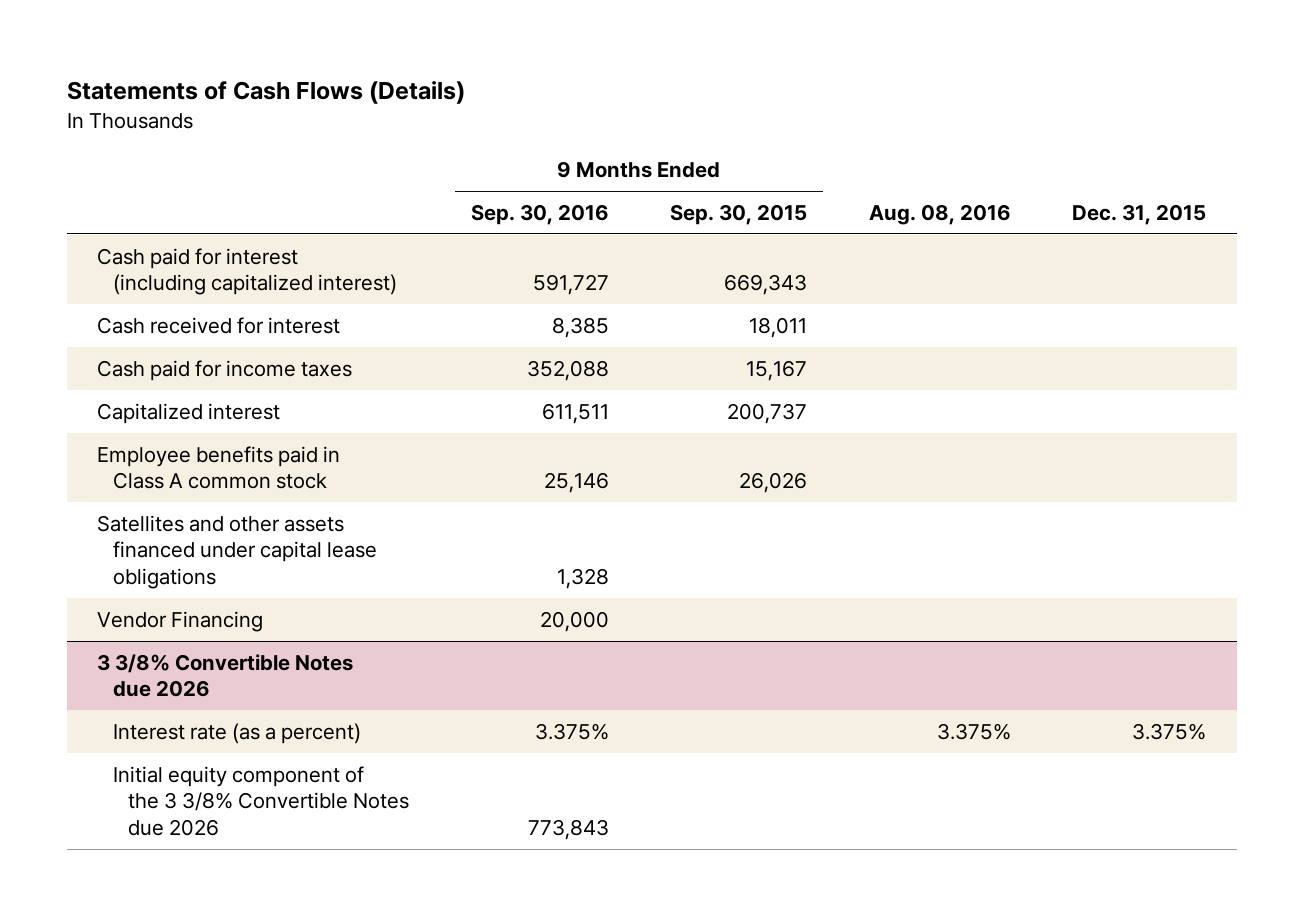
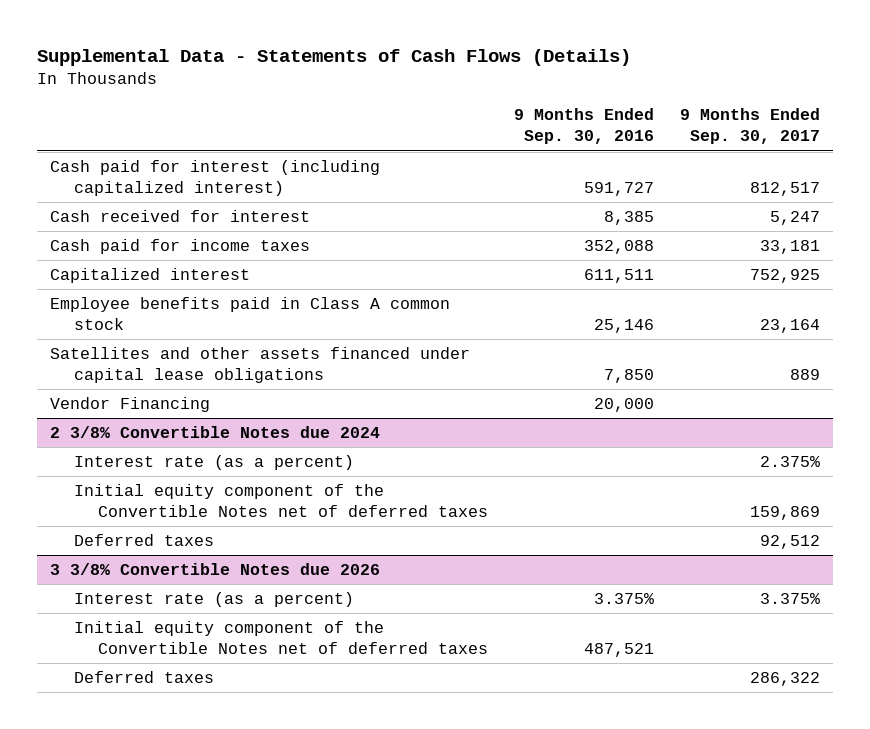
[66,81,465,105] Statements of Cash Flows (Details) -> [36,49,631,67] Supplemental Data - Statements of Cash Flows (Details)
[670,204,808,226] Sep. 30, 2015 -> none
[868,204,1011,226] Aug. 08, 2016 -> none
[1072,204,1207,226] Dec. 31, 2015 -> none
none -> [680,108,821,145] 9 Months Ended Sep. 30, 2017
[556,567,609,589] 1,328 -> [604,368,655,383] 7,850
none -> [49,425,380,438] 2 3/8% Convertible Notes due 2024
none -> [74,454,355,470] Interest rate (as a percent)
none -> [74,483,489,517] Initial equity component of the Convertible Notes net of deferred taxes
none -> [74,533,215,546] Deferred taxes
[112,765,410,836] Initial equity component of the 3 3/8% Convertible Notes due 2026 -> [74,620,489,654] Initial equity component of the Convertible Notes net of deferred taxes
[527,818,609,840] 773,843 -> [584,642,655,657] 487,521
none -> [74,670,215,683] Deferred taxes

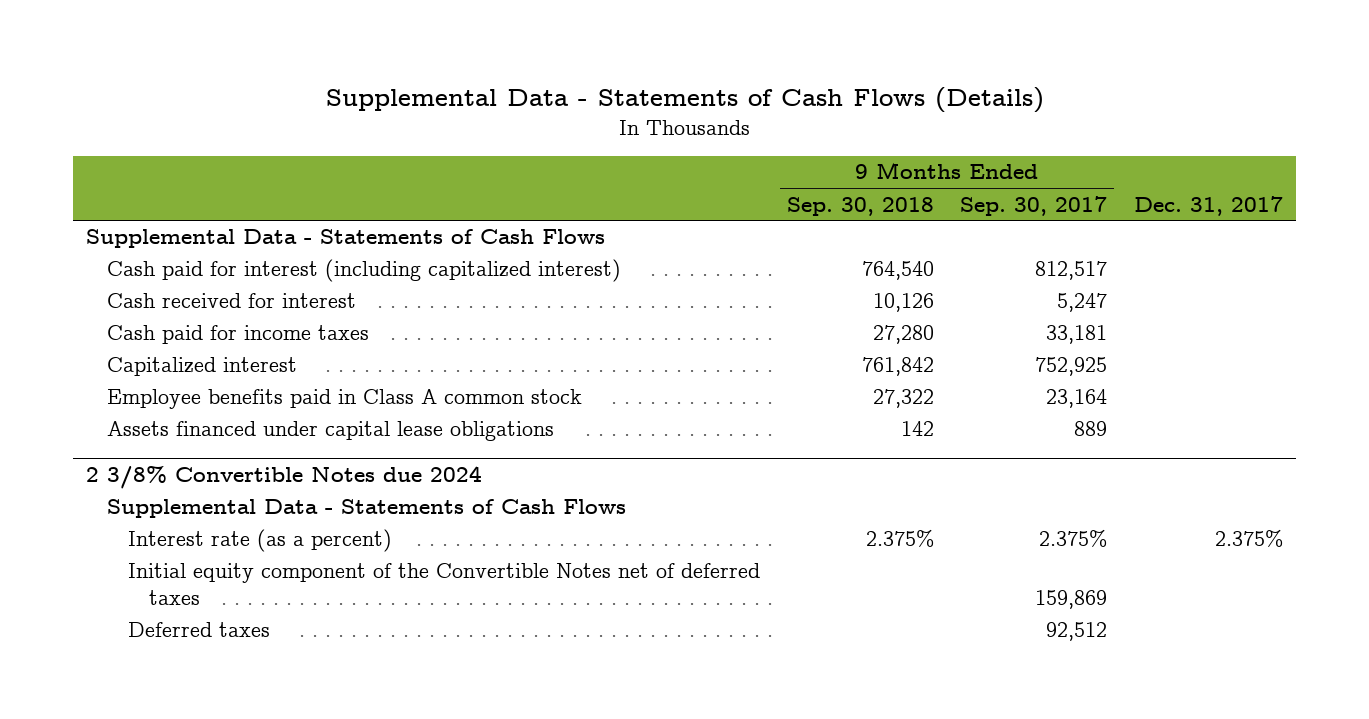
[514,108,655,145] 9 Months Ended Sep. 30, 2016 -> none
none -> [786,196,934,216] Sep. 30, 2018
none -> [1133,195,1283,216] Dec. 31, 2017
none -> [86,229,606,249] Supplemental Data - Statements of Cash Flows
[49,396,210,412] Vendor Financing -> none
[49,346,470,383] Satellites and other assets financed under capital lease obligations -> [106,421,554,442] Assets financed under capital lease obligations
none -> [106,499,626,519] Supplemental Data - Statements of Cash Flows
[49,562,380,575] 3 3/8% Convertible Notes due 2026 -> none
[74,591,355,607] Interest rate (as a percent) -> none
[74,620,489,654] Initial equity component of the Convertible Notes net of deferred taxes -> none
[74,670,215,683] Deferred taxes -> none

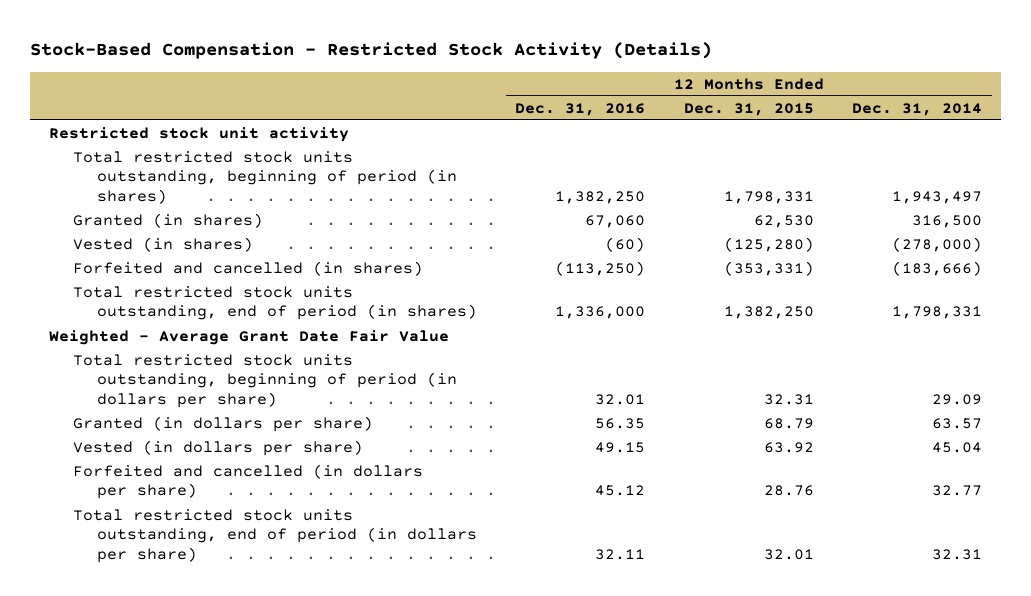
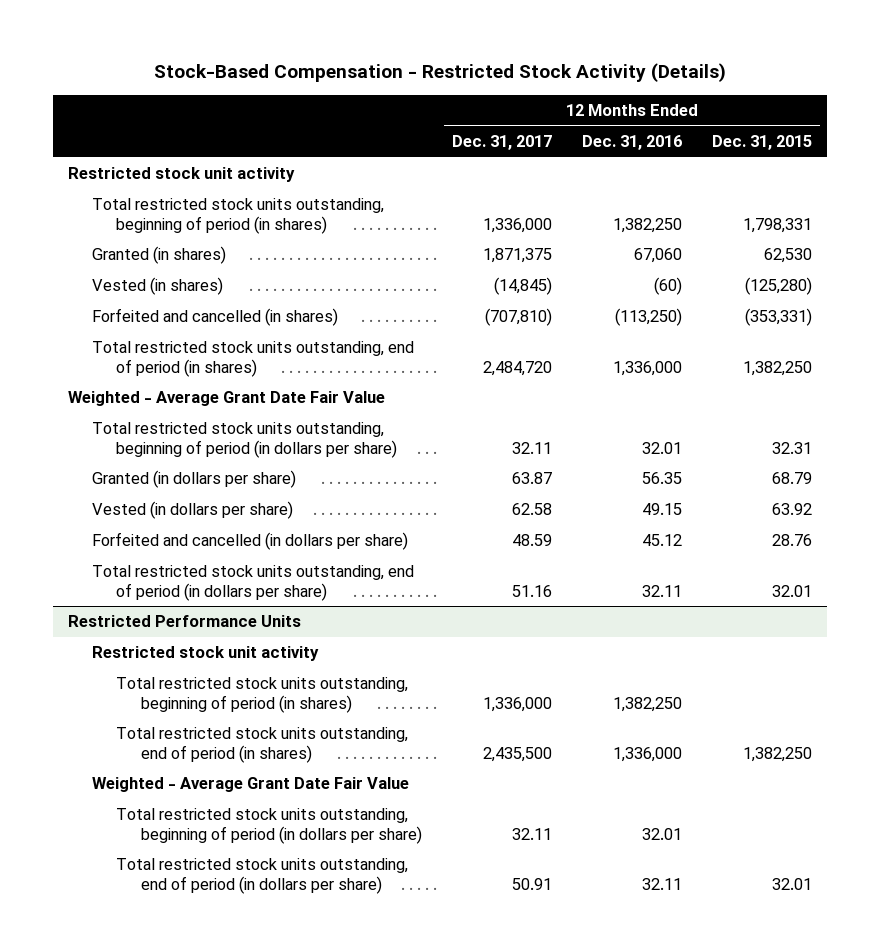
[852,102,983,116] Dec. 31, 2014 -> none
none -> [451,135,552,151] Dec. 31, 2017
none -> [67,615,301,628] Restricted Performance Units
none -> [92,646,320,662] Restricted stock unit activity
none -> [116,677,409,713] Total restricted stock units outstanding, beginning of period (in shares)
none -> [116,727,409,763] Total restricted stock units outstanding, end of period (in shares)
none -> [92,777,410,793] Weighted - Average Grant Date Fair Value
none -> [116,808,422,844] Total restricted stock units outstanding, beginning of period (in dollars per share)
none -> [116,858,409,894] Total restricted stock units outstanding, end of period (in dollars per share)

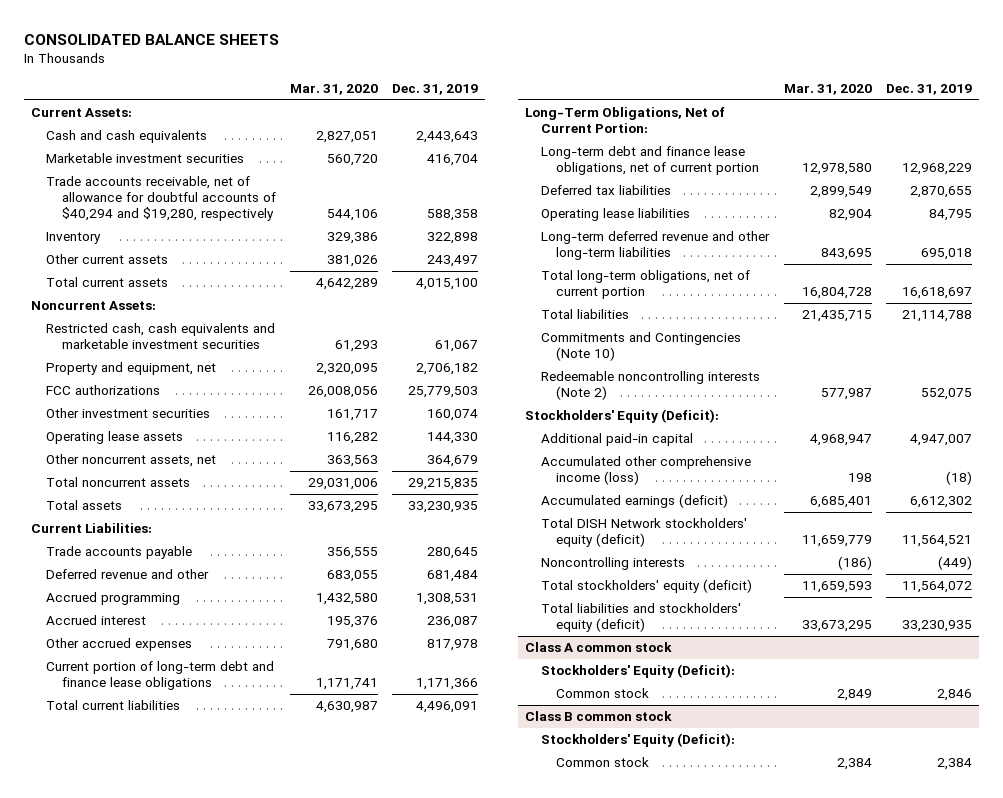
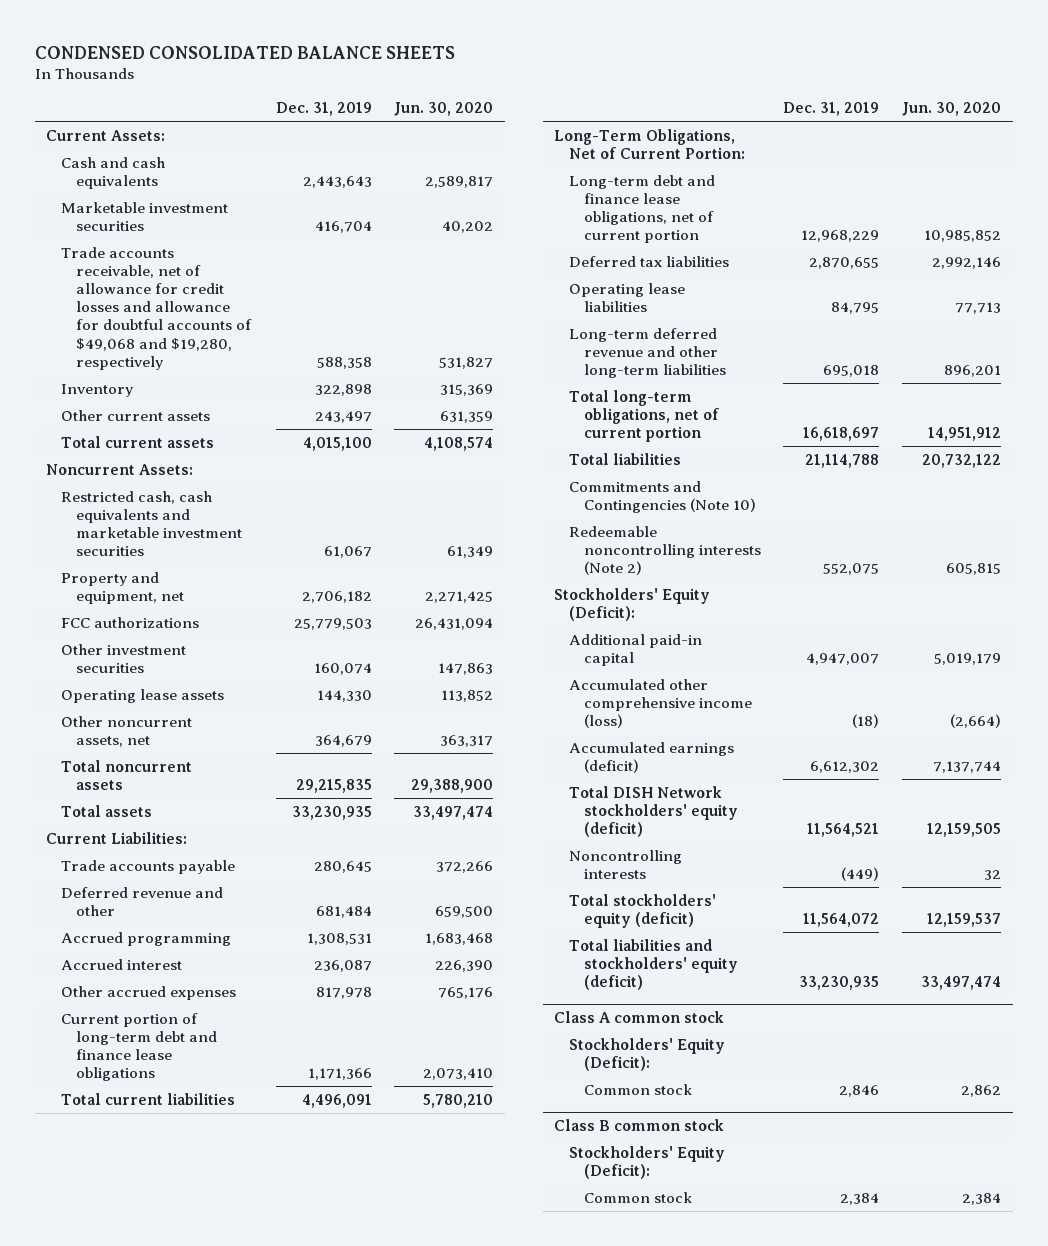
[24,33,280,45] CONSOLIDATED BALANCE SHEETS -> [34,45,455,59] CONDENSED CONSOLIDATED BALANCE SHEETS
[289,83,378,95] Mar. 31, 2020 -> none
none -> [394,102,494,117] Jun. 30, 2020
[46,176,276,221] Trade accounts receivable, net of allowance for doubtful accounts of $40,294 and $19,280, respectively -> [61,246,252,370] Trade accounts receivable, net of allowance for credit losses and allowance for doubtful accounts of $49,068 and $19,280, respectively

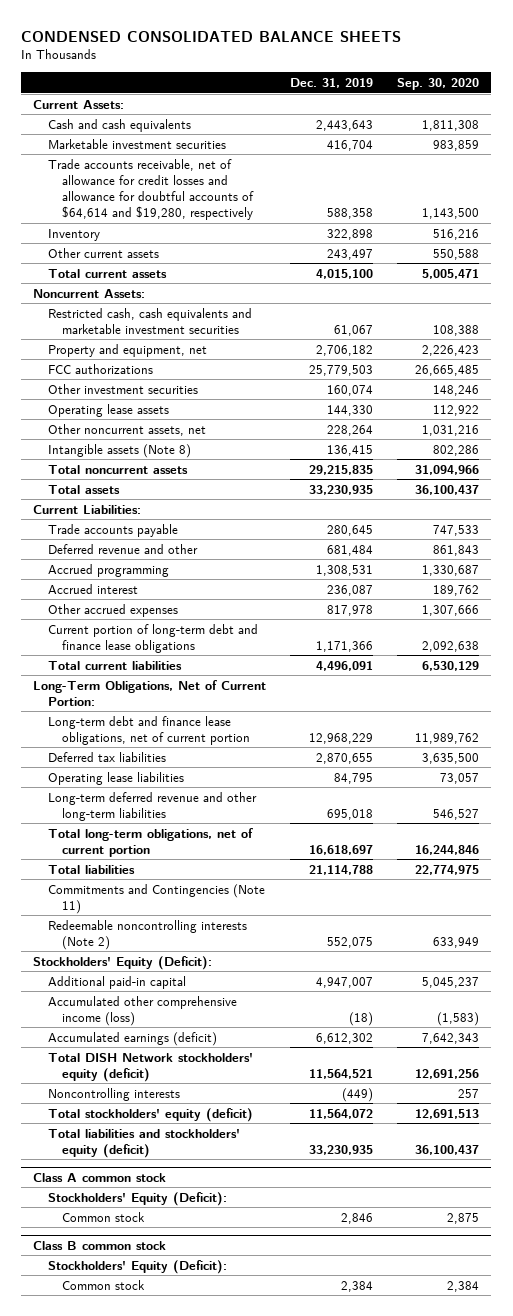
[394,102,494,117] Jun. 30, 2020 -> none
none -> [397,78,480,91] Sep. 30, 2020
[61,246,252,370] Trade accounts receivable, net of allowance for credit losses and allowance for doubtful accounts of $49,068 and $19,280, respectively -> [47,158,255,221] Trade accounts receivable, net of allowance for credit losses and allowance for doubtful accounts of $64,614 and $19,280, respectively
[314,734,372,747] 364,679 -> [327,424,374,436] 228,264
none -> [47,443,191,458] Intangible assets (Note 8)
[568,480,756,513] Commitments and Contingencies (Note 10) -> [47,883,265,914] Commitments and Contingencies (Note 11)

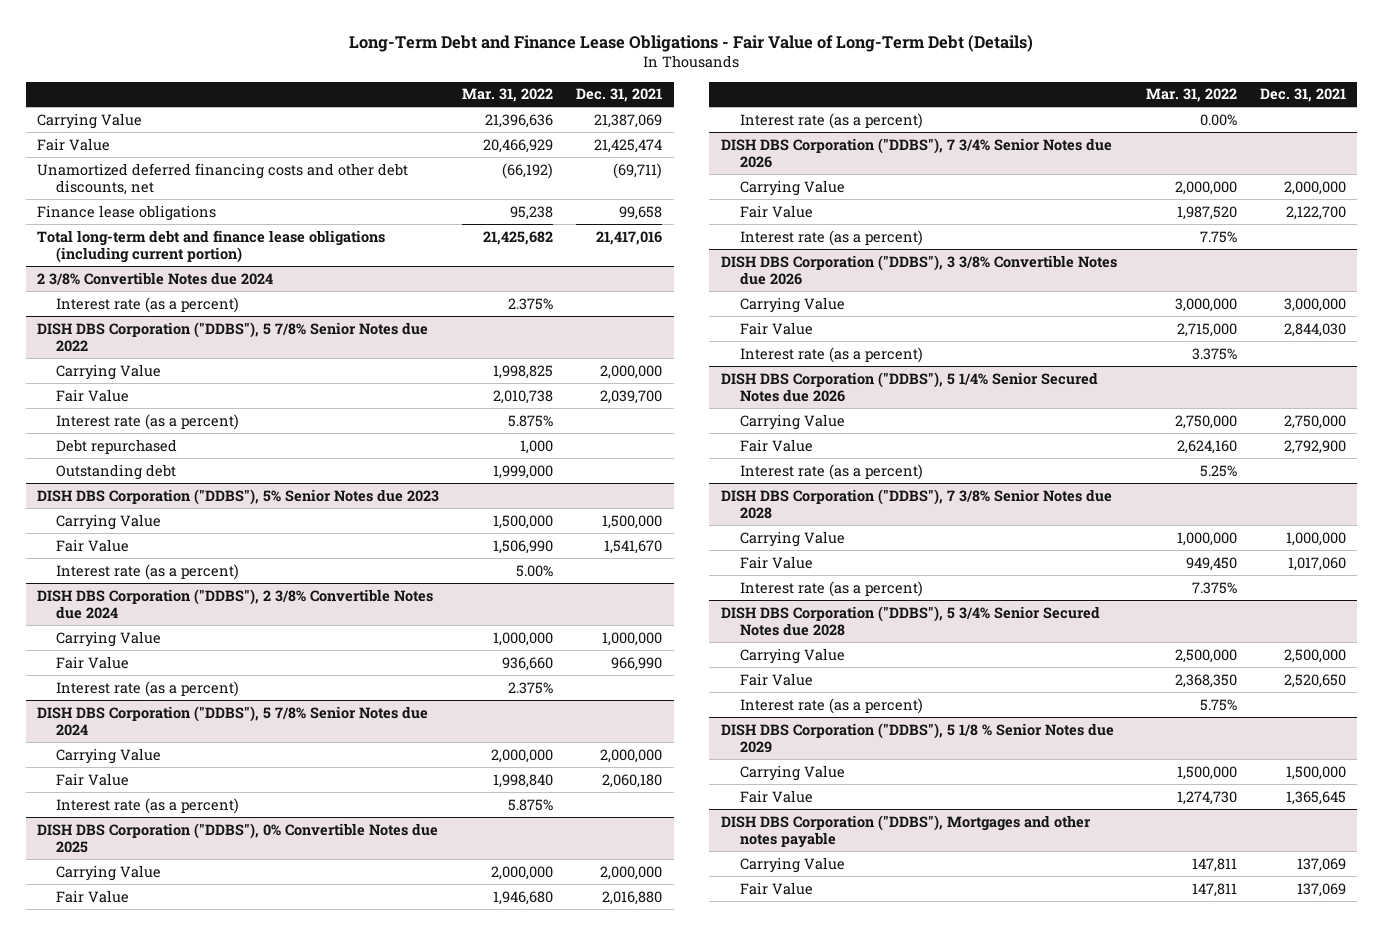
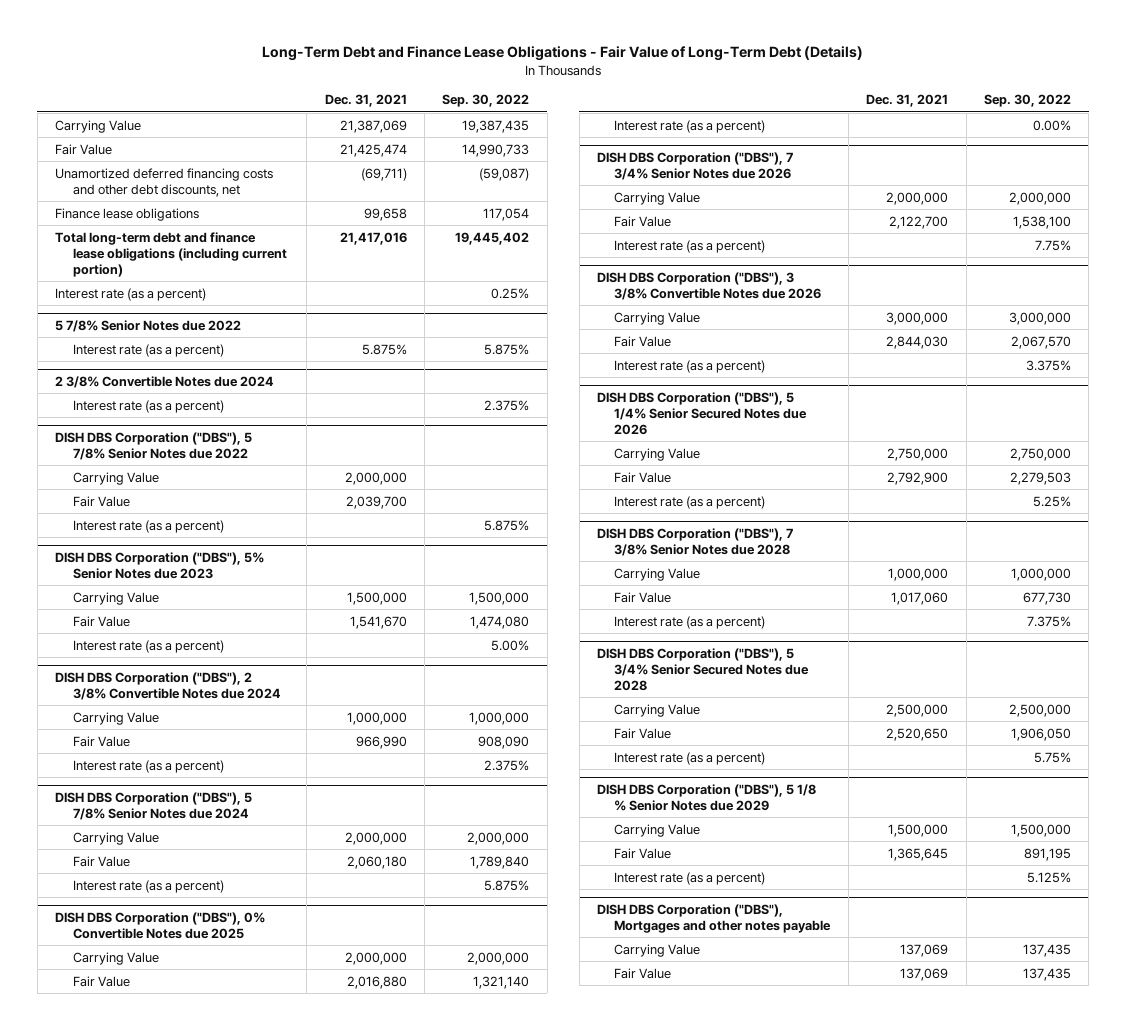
[462,88,554,103] Mar. 31, 2022 -> none
none -> [442,94,530,108] Sep. 30, 2022
none -> [55,287,207,301] Interest rate (as a percent)
none -> [55,319,242,332] 5 7/8% Senior Notes due 2022
none -> [72,343,224,357] Interest rate (as a percent)
[37,321,429,352] DISH DBS Corporation ("DDBS"), 5 7/8% Senior Notes due 2022 -> [55,431,253,460] DISH DBS Corporation ("DBS"), 5 7/8% Senior Notes due 2022
[56,438,178,454] Debt repurchased -> none
[56,463,177,480] Outstanding debt -> none
[37,488,440,505] DISH DBS Corporation ("DDBS"), 5% Senior Notes due 2023 -> [55,551,265,579] DISH DBS Corporation ("DBS"), 5% Senior Notes due 2023
[37,588,434,619] DISH DBS Corporation ("DDBS"), 2 3/8% Convertible Notes due 2024 -> [55,671,281,700] DISH DBS Corporation ("DBS"), 2 3/8% Convertible Notes due 2024
[37,705,429,736] DISH DBS Corporation ("DDBS"), 5 7/8% Senior Notes due 2024 -> [55,791,253,820] DISH DBS Corporation ("DBS"), 5 7/8% Senior Notes due 2024
[37,822,439,853] DISH DBS Corporation ("DDBS"), 0% Convertible Notes due 2025 -> [55,911,266,939] DISH DBS Corporation ("DBS"), 0% Convertible Notes due 2025
[720,137,1112,168] DISH DBS Corporation ("DDBS"), 7 3/4% Senior Notes due 2026 -> [597,151,794,180] DISH DBS Corporation ("DBS"), 7 3/4% Senior Notes due 2026
[720,254,1117,285] DISH DBS Corporation ("DDBS"), 3 3/8% Convertible Notes due 2026 -> [597,271,822,300] DISH DBS Corporation ("DBS"), 3 3/8% Convertible Notes due 2026
[720,371,1098,402] DISH DBS Corporation ("DDBS"), 5 1/4% Senior Secured Notes due 2026 -> [597,391,808,435] DISH DBS Corporation ("DBS"), 5 1/4% Senior Secured Notes due 2026
[720,488,1112,519] DISH DBS Corporation ("DDBS"), 7 3/8% Senior Notes due 2028 -> [597,527,794,556] DISH DBS Corporation ("DBS"), 7 3/8% Senior Notes due 2028
[720,605,1100,636] DISH DBS Corporation ("DDBS"), 5 3/4% Senior Secured Notes due 2028 -> [597,647,810,691] DISH DBS Corporation ("DBS"), 5 3/4% Senior Secured Notes due 2028
[720,722,1114,753] DISH DBS Corporation ("DDBS"), 5 1/8 % Senior Notes due 2029 -> [597,783,817,811] DISH DBS Corporation ("DBS"), 5 1/8 % Senior Notes due 2029
none -> [614,871,766,885] Interest rate (as a percent)
[720,814,1091,848] DISH DBS Corporation ("DDBS"), Mortgages and other notes payable -> [597,903,832,933] DISH DBS Corporation ("DBS"), Mortgages and other notes payable

